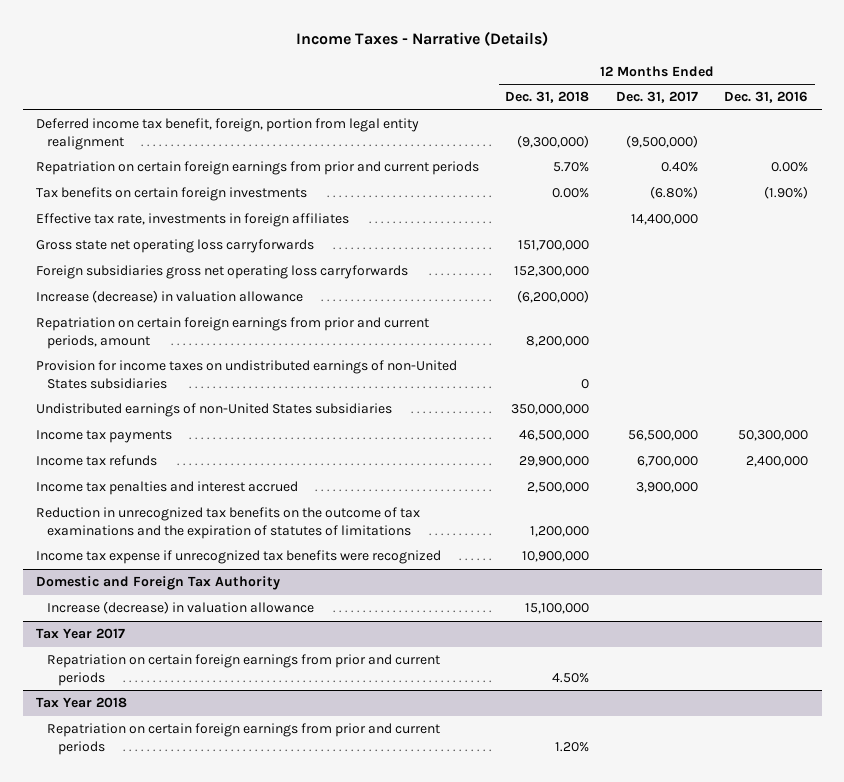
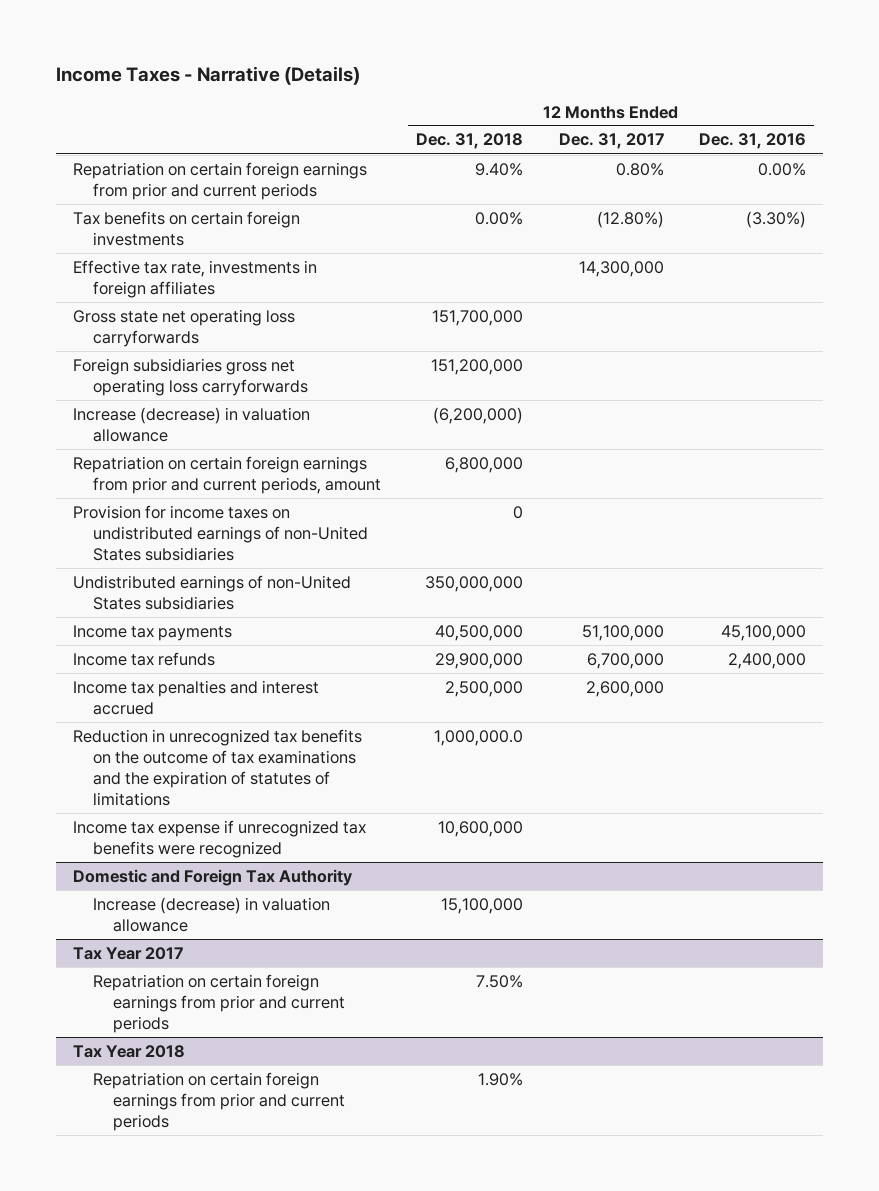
[35,118,419,150] Deferred income tax benefit, foreign, portion from legal entity realignment -> none
[553,162,590,173] 5.70% -> [475,162,524,176] 9.40%
[660,162,698,173] 0.40% -> [615,162,664,176] 0.80%
[649,186,698,200] (6.80%) -> [596,210,664,228] (12.80%)
[764,186,809,200] (1.90%) -> [745,210,806,228] (3.30%)
[630,214,698,226] 14,400,000 -> [578,260,664,277] 14,300,000
[514,266,590,278] 152,300,000 -> [431,358,524,375] 151,200,000
[526,335,590,347] 8,200,000 -> [445,456,524,473] 6,800,000
[519,430,590,442] 46,500,000 -> [435,624,524,641] 40,500,000
[627,430,698,442] 56,500,000 -> [581,624,664,641] 51,100,000
[738,430,809,442] 50,300,000 -> [720,624,806,641] 45,100,000
[635,482,698,494] 3,900,000 -> [585,680,664,697] 2,600,000
[530,525,590,537] 1,200,000 -> [434,729,524,746] 1,000,000.0
[522,551,590,563] 10,900,000 -> [438,820,524,837] 10,600,000
[552,672,590,683] 4.50% -> [476,974,524,988] 7.50%
[555,741,590,752] 1.20% -> [478,1072,524,1086] 1.90%

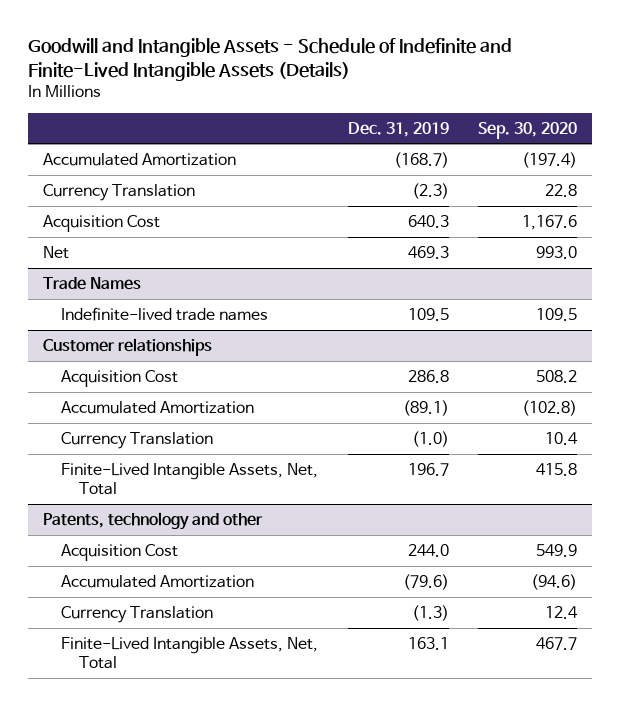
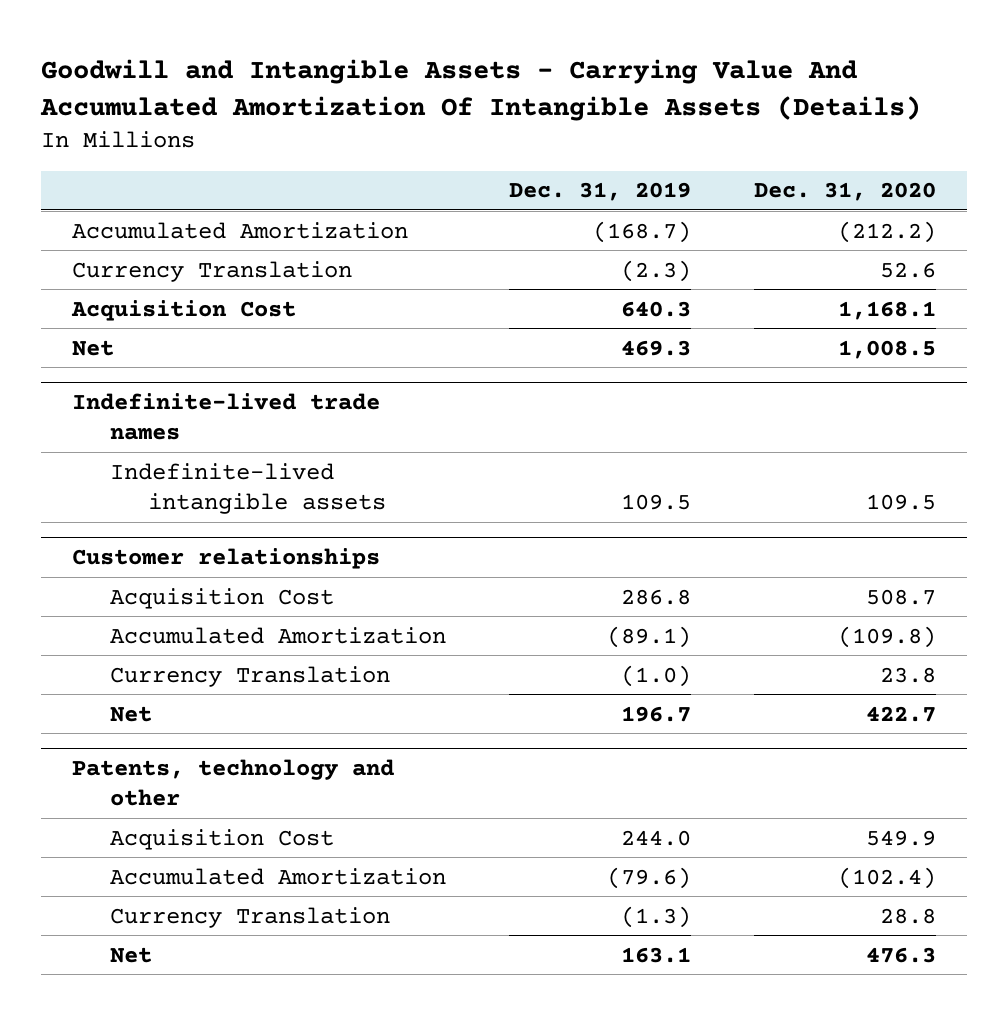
[28,38,513,82] Goodwill and Intangible Assets - Schedule of Indefinite and Finite-Lived Intangible Assets (Details) -> [39,58,921,121] Goodwill and Intangible Assets - Carrying Value And Accumulated Amortization Of Intangible Assets (Details)
[478,121,578,139] Sep. 30, 2020 -> none
none -> [753,182,936,202] Dec. 31, 2020
[43,276,142,290] Trade Names -> [72,392,381,441] Indefinite-lived trade names
[61,306,269,321] Indefinite-lived trade names -> [109,462,386,514] Indefinite-lived intangible assets
[61,462,319,496] Finite-Lived Intangible Assets, Net, Total -> [109,705,152,722] Net
[61,636,319,670] Finite-Lived Intangible Assets, Net, Total -> [109,946,152,963] Net

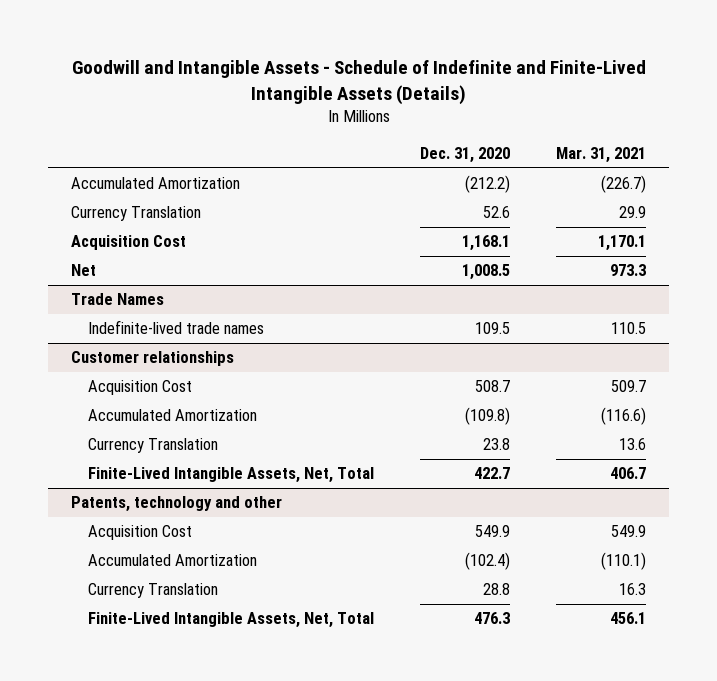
[39,58,921,121] Goodwill and Intangible Assets - Carrying Value And Accumulated Amortization Of Intangible Assets (Details) -> [71,59,646,105] Goodwill and Intangible Assets - Schedule of Indefinite and Finite-Lived Intangible Assets (Details)
[508,182,691,202] Dec. 31, 2019 -> none
none -> [556,147,647,164] Mar. 31, 2021
[72,392,381,441] Indefinite-lived trade names -> [71,293,165,306] Trade Names
[109,462,386,514] Indefinite-lived intangible assets -> [87,320,264,335] Indefinite-lived trade names
[109,705,152,722] Net -> [87,467,374,484] Finite-Lived Intangible Assets, Net, Total
[109,946,152,963] Net -> [87,612,374,629] Finite-Lived Intangible Assets, Net, Total

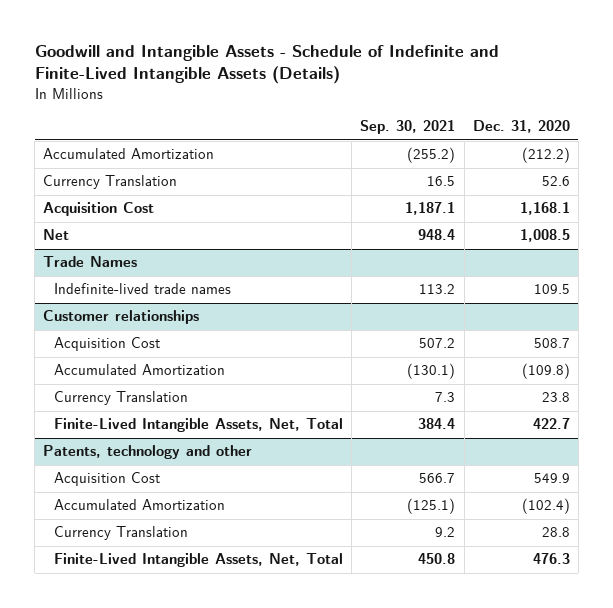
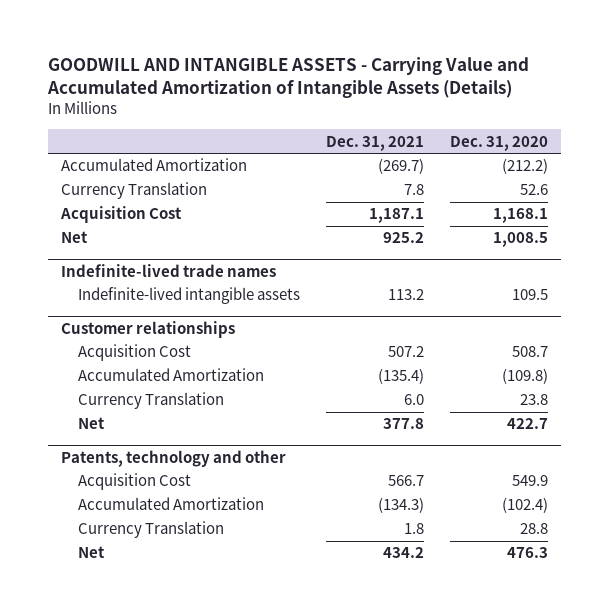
[34,45,499,85] Goodwill and Intangible Assets - Schedule of Indefinite and Finite-Lived Intangible Assets (Details) -> [47,57,530,99] GOODWILL AND INTANGIBLE ASSETS - Carrying Value and Accumulated Amortization of Intangible Assets (Details)
[360,120,456,135] Sep. 30, 2021 -> none
none -> [325,135,424,151] Dec. 31, 2021
[43,256,138,268] Trade Names -> [61,263,277,277] Indefinite-lived trade names
[54,283,232,295] Indefinite-lived trade names -> [77,287,300,305] Indefinite-lived intangible assets
[54,418,344,433] Finite-Lived Intangible Assets, Net, Total -> [77,417,105,430] Net
[54,553,344,568] Finite-Lived Intangible Assets, Net, Total -> [77,546,105,559] Net

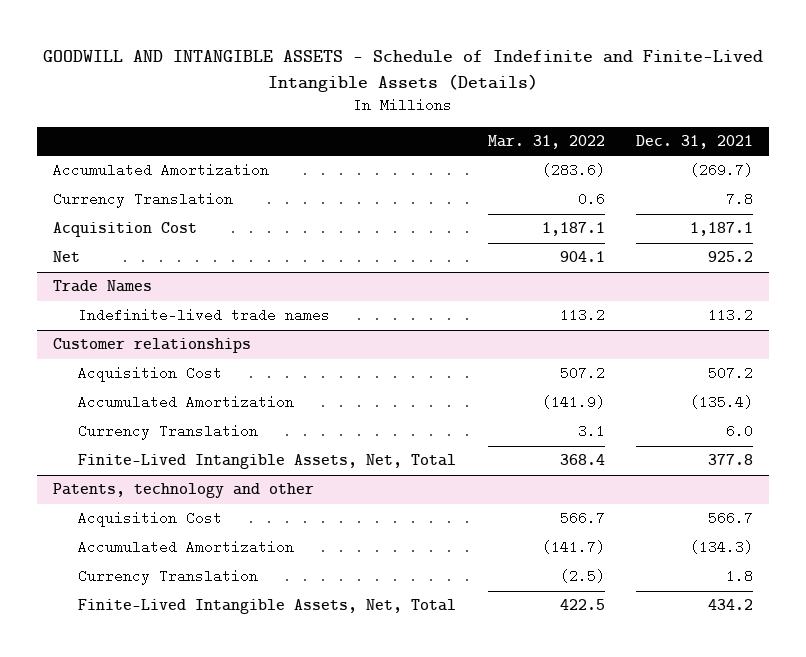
[47,57,530,99] GOODWILL AND INTANGIBLE ASSETS - Carrying Value and Accumulated Amortization of Intangible Assets (Details) -> [42,50,763,92] GOODWILL AND INTANGIBLE ASSETS - Schedule of Indefinite and Finite-Lived Intangible Assets (Details)
[449,135,548,151] Dec. 31, 2020 -> none
none -> [487,134,605,149] Mar. 31, 2022
[61,263,277,277] Indefinite-lived trade names -> [52,280,152,293] Trade Names
[77,287,300,305] Indefinite-lived intangible assets -> [77,308,330,323] Indefinite-lived trade names
[77,417,105,430] Net -> [77,454,456,470] Finite-Lived Intangible Assets, Net, Total
[77,546,105,559] Net -> [77,599,456,615] Finite-Lived Intangible Assets, Net, Total

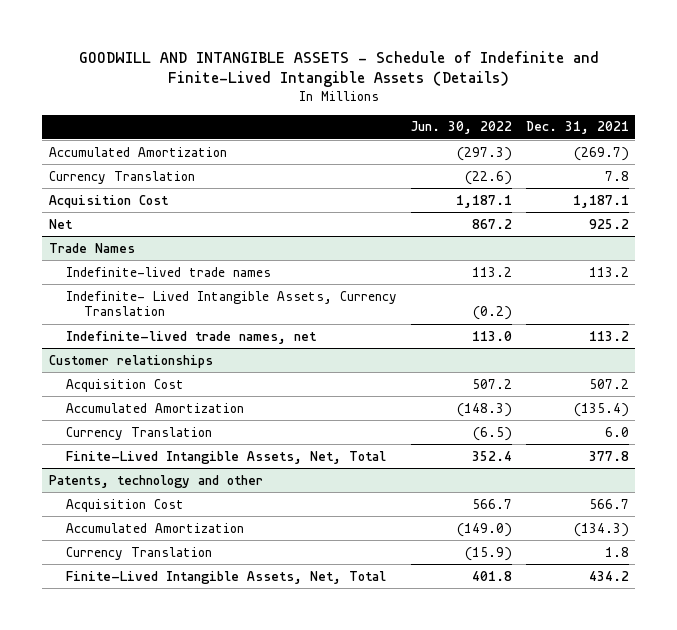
[487,134,605,149] Mar. 31, 2022 -> none
none -> [411,121,513,135] Jun. 30, 2022
none -> [66,290,398,317] Indefinite- Lived Intangible Assets, Currency Translation
none -> [66,330,318,344] Indefinite-lived trade names, net

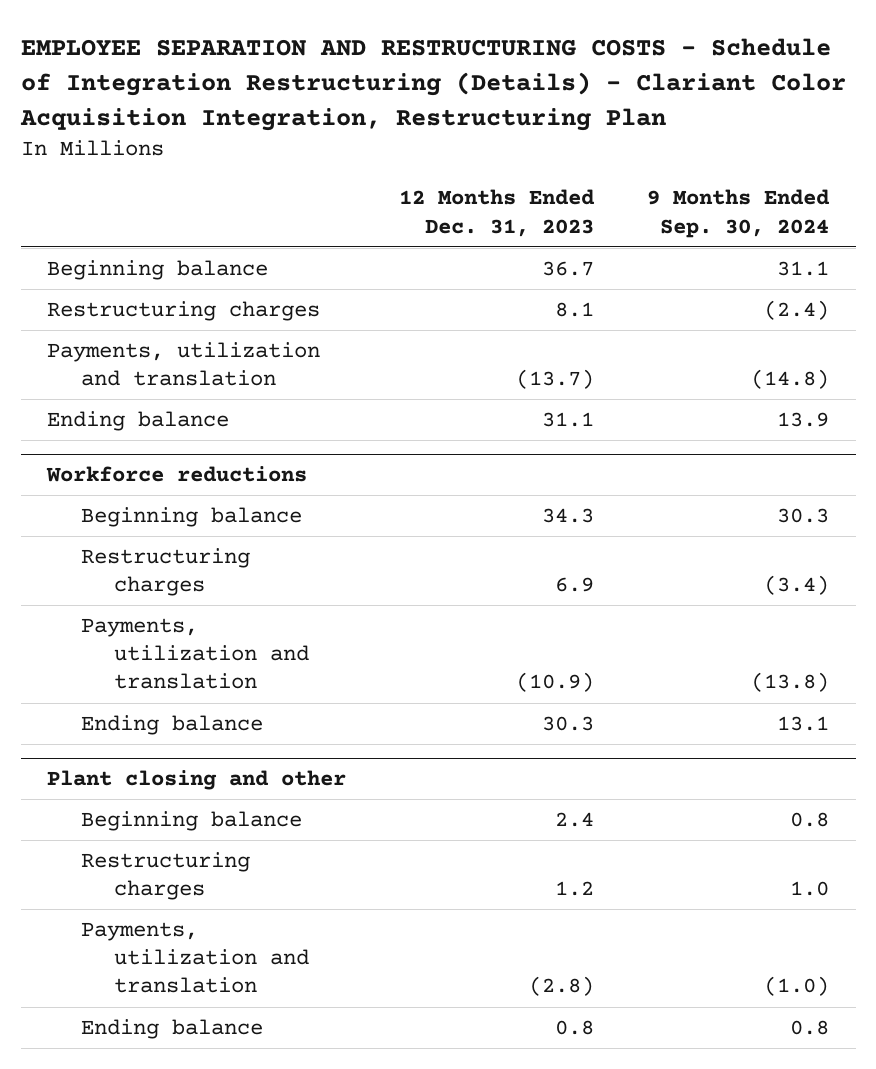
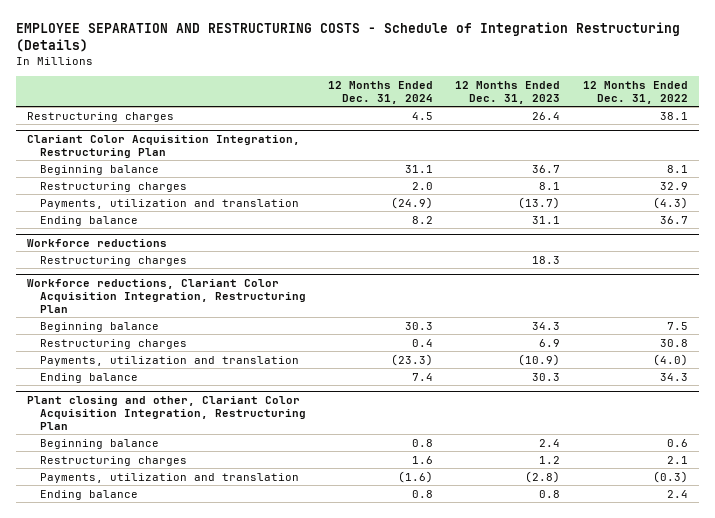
[19,38,846,131] EMPLOYEE SEPARATION AND RESTRUCTURING COSTS - Schedule of Integration Restructuring (Details) - Clariant Color Acquisition Integration, Restructuring Plan -> [15,22,680,53] EMPLOYEE SEPARATION AND RESTRUCTURING COSTS - Schedule of Integration Restructuring (Details)
[647,189,831,238] 9 Months Ended Sep. 30, 2024 -> none
none -> [328,81,434,105] 12 Months Ended Dec. 31, 2024
none -> [582,81,688,105] 12 Months Ended Dec. 31, 2022
none -> [27,111,175,122] Restructuring charges
none -> [27,135,301,158] Clariant Color Acquisition Integration, Restructuring Plan
none -> [39,255,187,266] Restructuring charges
none -> [27,279,306,313] Workforce reductions, Clariant Color Acquisition Integration, Restructuring Plan
[47,770,347,791] Plant closing and other -> none
none -> [27,396,306,430] Plant closing and other, Clariant Color Acquisition Integration, Restructuring Plan

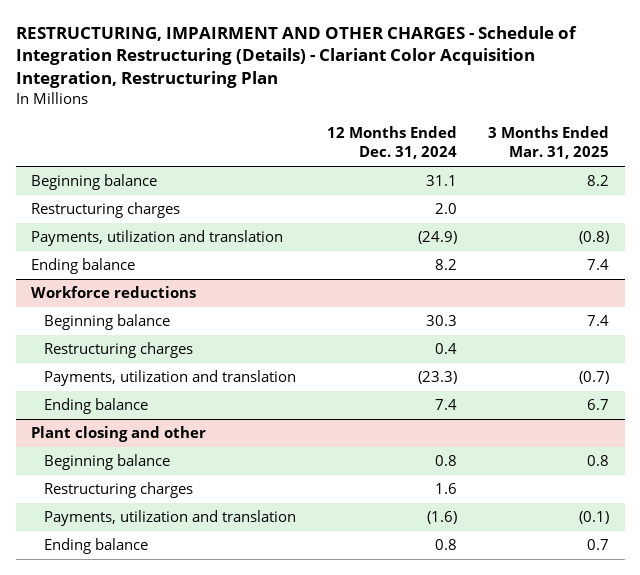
[15,22,680,53] EMPLOYEE SEPARATION AND RESTRUCTURING COSTS - Schedule of Integration Restructuring (Details) -> [15,25,577,89] RESTRUCTURING, IMPAIRMENT AND OTHER CHARGES - Schedule of Integration Restructuring (Details) - Clariant Color Acquisition Integration, Restructuring Plan
[455,81,561,105] 12 Months Ended Dec. 31, 2023 -> none
[582,81,688,105] 12 Months Ended Dec. 31, 2022 -> none
none -> [488,126,610,160] 3 Months Ended Mar. 31, 2025
[27,111,175,122] Restructuring charges -> none
[27,135,301,158] Clariant Color Acquisition Integration, Restructuring Plan -> none
[39,255,187,266] Restructuring charges -> none
[27,279,306,313] Workforce reductions, Clariant Color Acquisition Integration, Restructuring Plan -> none
[27,396,306,430] Plant closing and other, Clariant Color Acquisition Integration, Restructuring Plan -> none
none -> [31,426,207,443] Plant closing and other

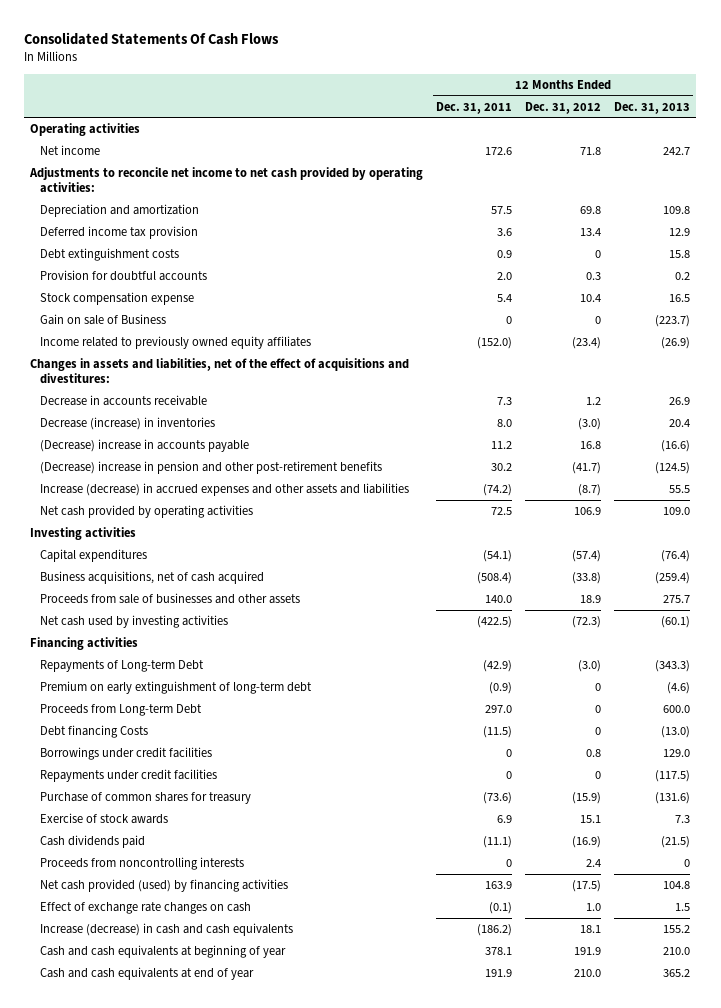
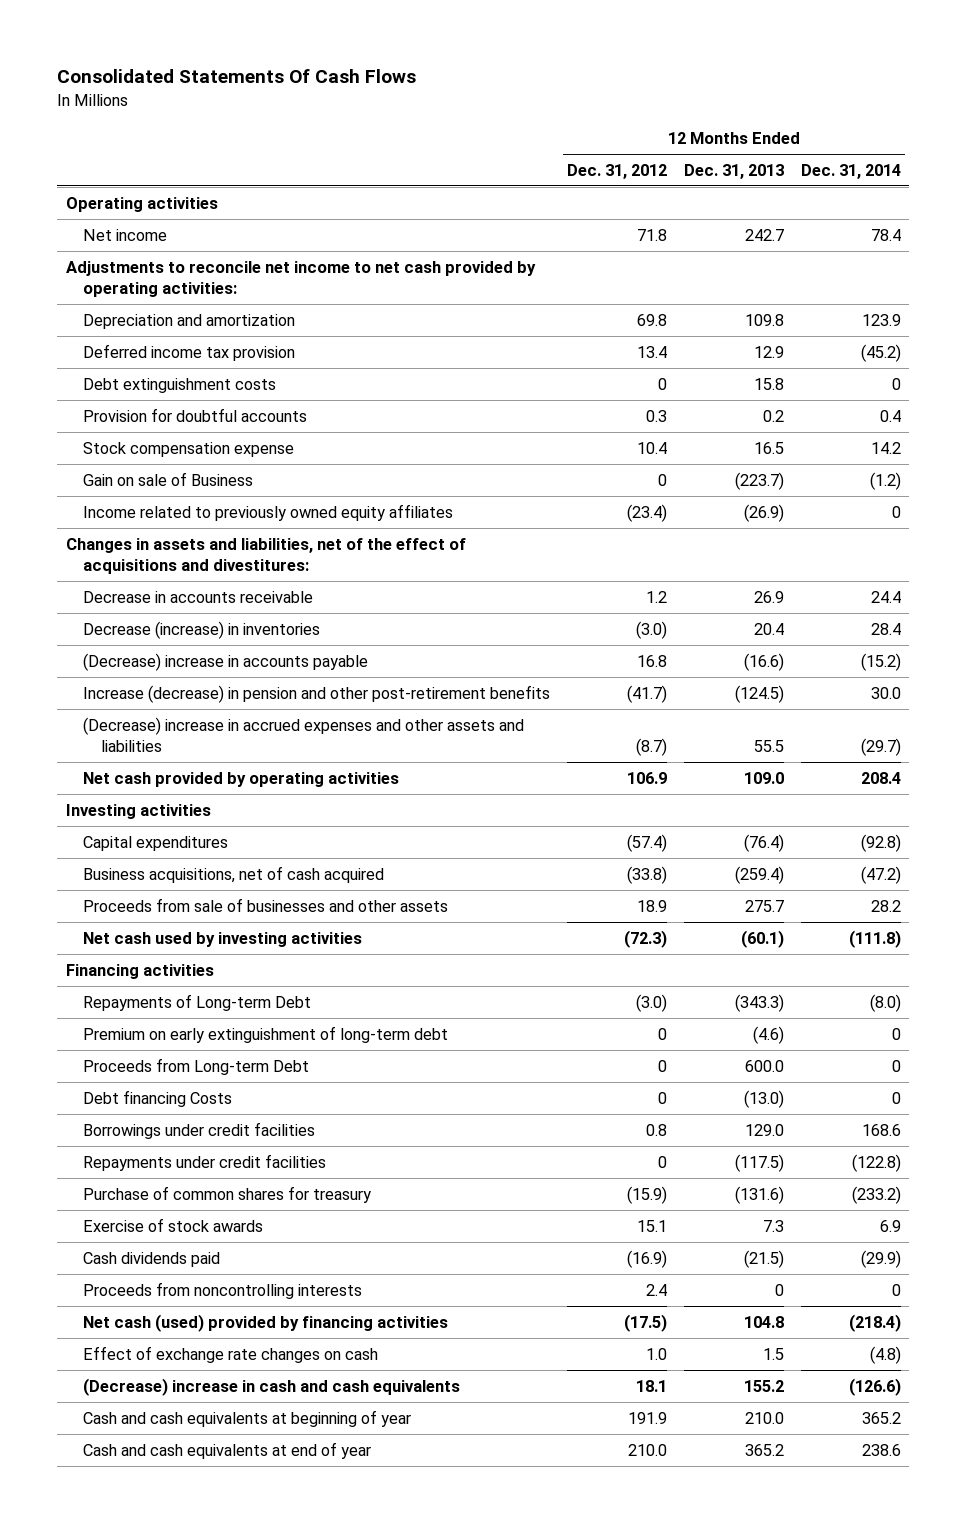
[436,101,513,114] Dec. 31, 2011 -> none
none -> [800,163,901,179] Dec. 31, 2014
[40,461,383,475] (Decrease) increase in pension and other post-retirement benefits -> [83,684,551,703] Increase (decrease) in pension and other post-retirement benefits
[40,483,410,497] Increase (decrease) in accrued expenses and other assets and liabilities -> [83,716,525,753] (Decrease) increase in accrued expenses and other assets and liabilities
[40,879,289,893] Net cash provided (used) by financing activities -> [83,1313,449,1332] Net cash (used) provided by financing activities
[40,923,294,937] Increase (decrease) in cash and cash equivalents -> [83,1377,461,1396] (Decrease) increase in cash and cash equivalents

